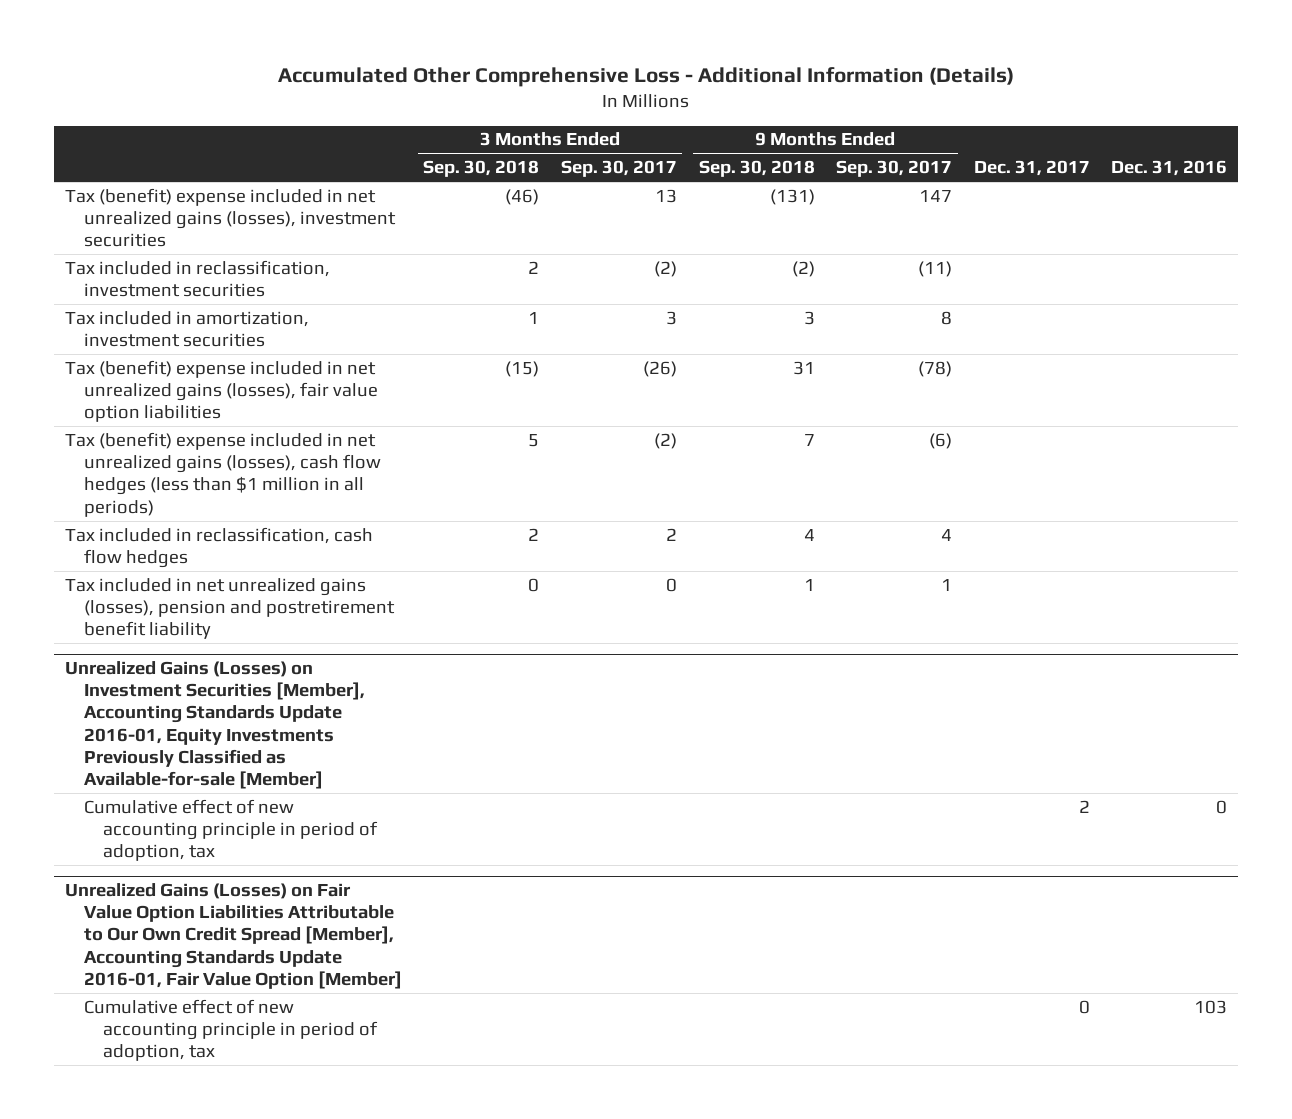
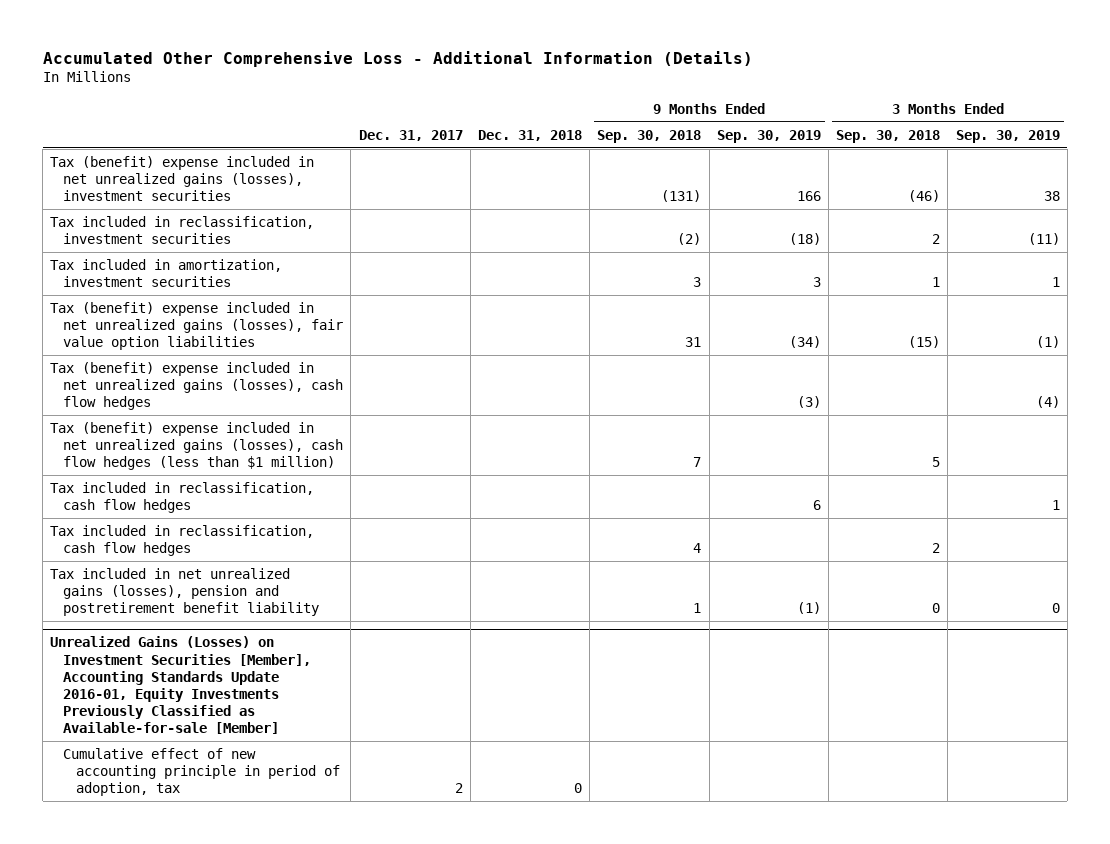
[560,160,677,178] Sep. 30, 2017 -> none
[836,160,953,178] Sep. 30, 2017 -> none
[1111,160,1228,177] Dec. 31, 2016 -> none
none -> [478,129,583,141] Dec. 31, 2018
none -> [716,129,821,143] Sep. 30, 2019
none -> [955,129,1060,143] Sep. 30, 2019
none -> [50,361,344,411] Tax (benefit) expense included in net unrealized gains (losses), cash flow hedges
[64,431,381,517] Tax (benefit) expense included in net unrealized gains (losses), cash flow hedges (less than $1 million in all periods) -> [50,421,344,471] Tax (benefit) expense included in net unrealized gains (losses), cash flow hedges (less than $1 million)
none -> [50,481,315,514] Tax included in reclassification, cash flow hedges
[64,883,402,989] Unrealized Gains (Losses) on Fair Value Option Liabilities Attributable to Our Own Credit Spread [Member], Accounting Standards Update 2016-01, Fair Value Option [Member] -> none
[83,998,378,1062] Cumulative effect of new accounting principle in period of adoption, tax -> none

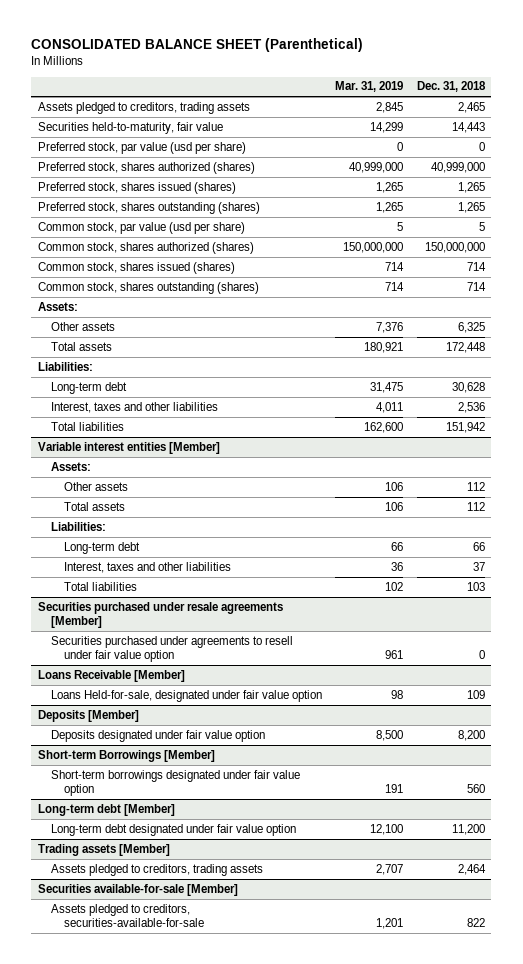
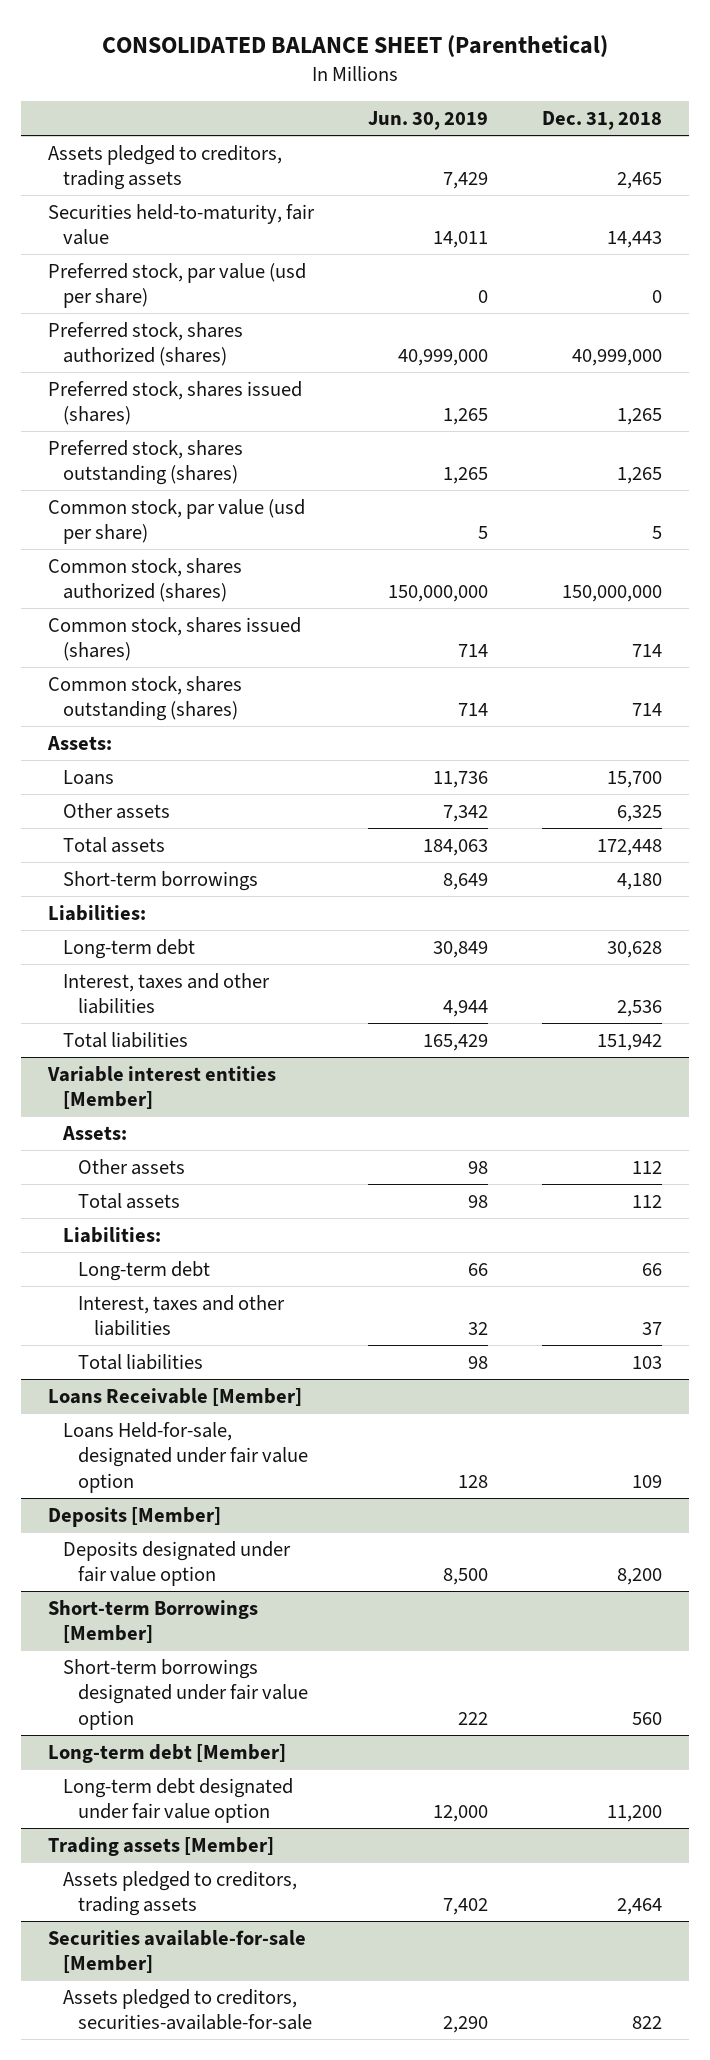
[335,81,404,93] Mar. 31, 2019 -> none
none -> [367,111,488,131] Jun. 30, 2019
none -> [63,769,115,785] Loans
none -> [63,870,259,891] Short-term borrowings
[38,601,284,629] Securities purchased under resale agreements [Member] -> none
[50,635,293,663] Securities purchased under agreements to resell under fair value option -> none

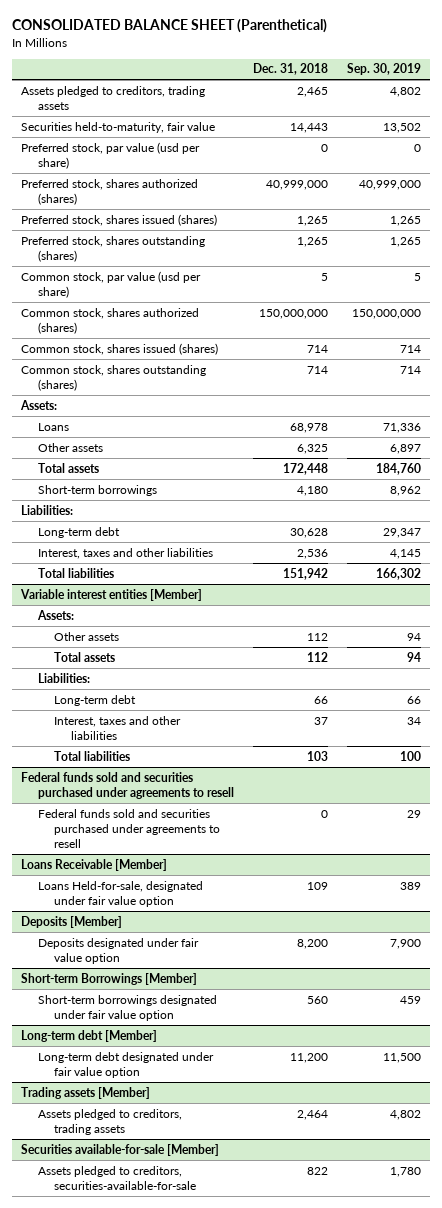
[367,111,488,131] Jun. 30, 2019 -> none
none -> [346,63,421,76] Sep. 30, 2019
[607,770,663,788] 15,700 -> [289,422,328,433] 68,978
none -> [21,771,234,799] Federal funds sold and securities purchased under agreements to resell
none -> [37,808,221,849] Federal funds sold and securities purchased under agreements to resell

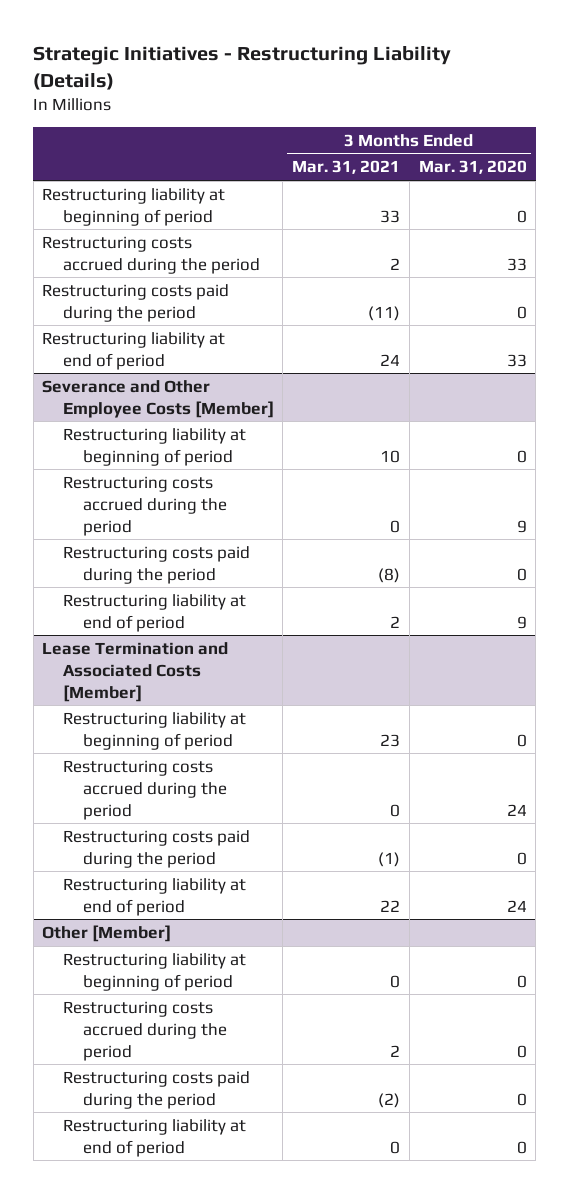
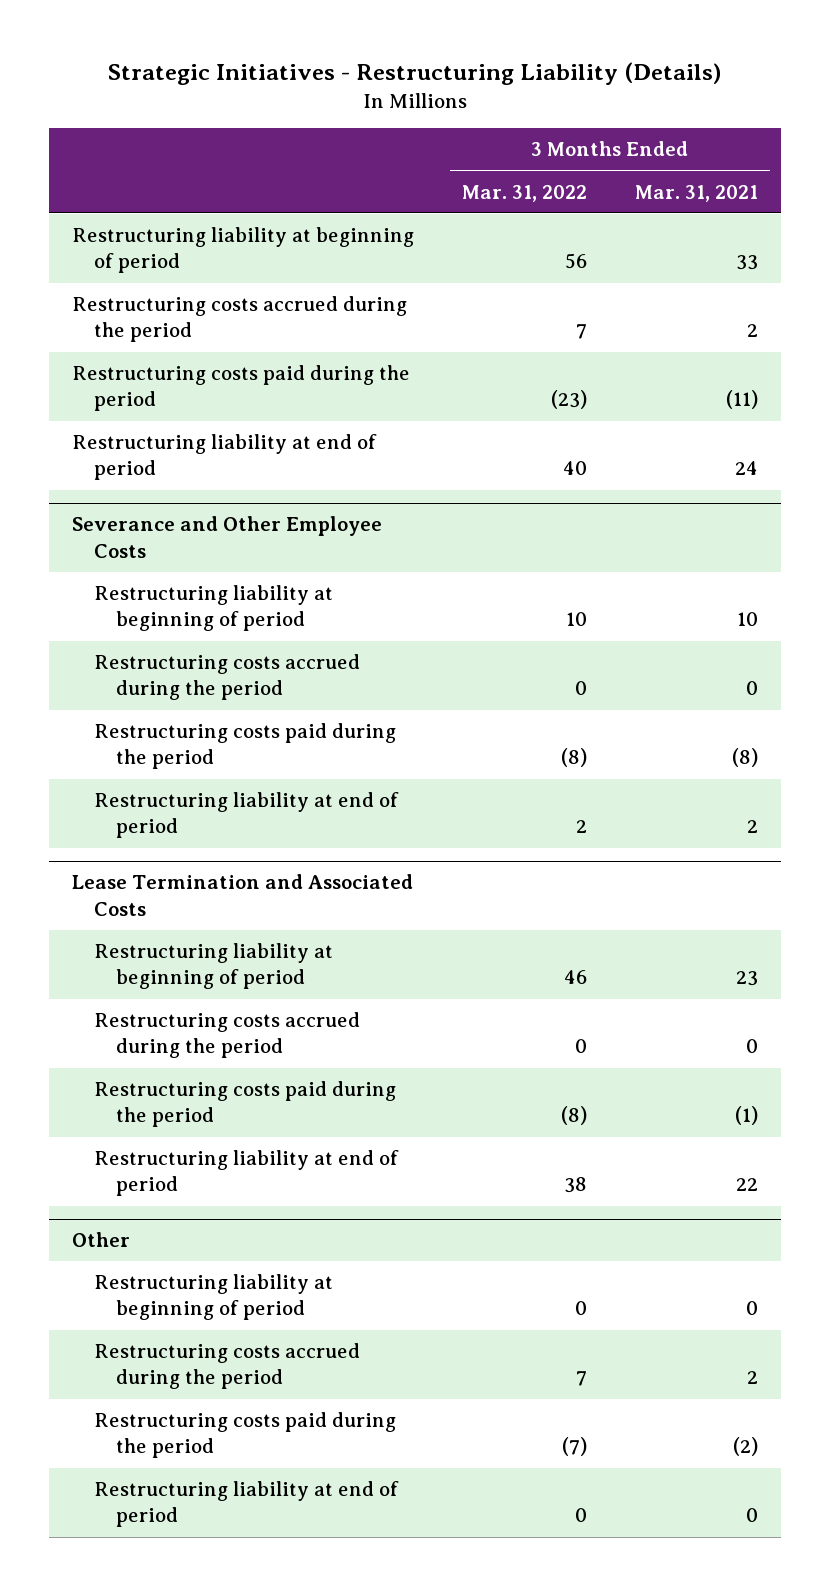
[418,160,527,175] Mar. 31, 2020 -> none
none -> [462,184,588,202] Mar. 31, 2022
[42,379,274,418] Severance and Other Employee Costs [Member] -> [72,516,383,558] Severance and Other Employee Costs
[42,641,229,702] Lease Termination and Associated Costs [Member] -> [72,874,414,916] Lease Termination and Associated Costs
[42,924,172,942] Other [Member] -> [72,1232,131,1248] Other

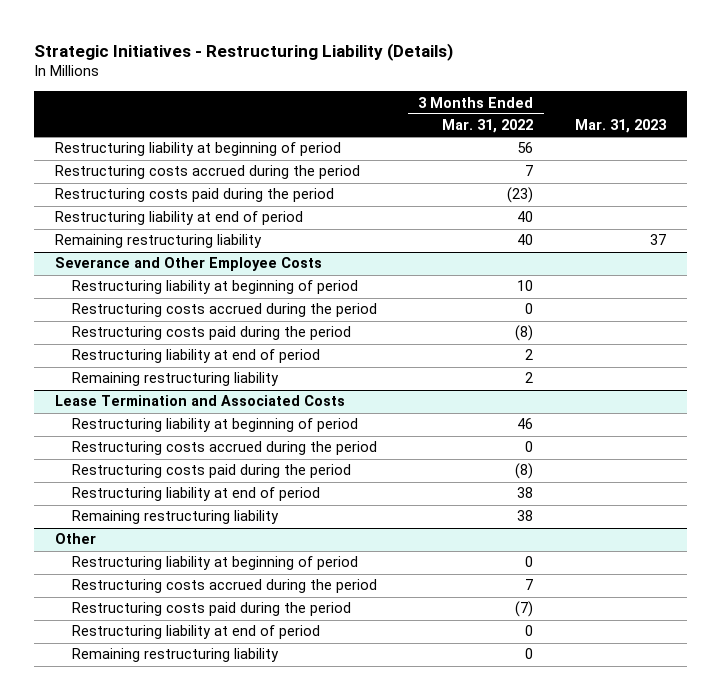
[634,184,758,202] Mar. 31, 2021 -> none
none -> [575,119,668,134] Mar. 31, 2023
none -> [54,234,262,249] Remaining restructuring liability
none -> [71,372,279,387] Remaining restructuring liability
none -> [71,510,279,525] Remaining restructuring liability
none -> [71,648,279,663] Remaining restructuring liability

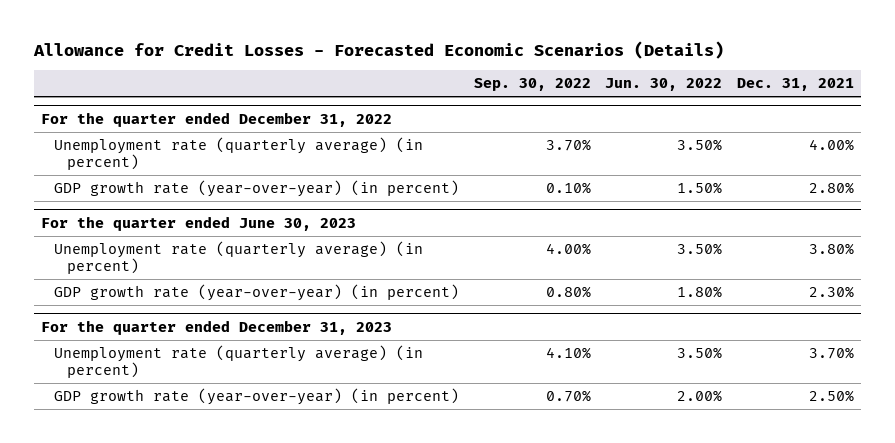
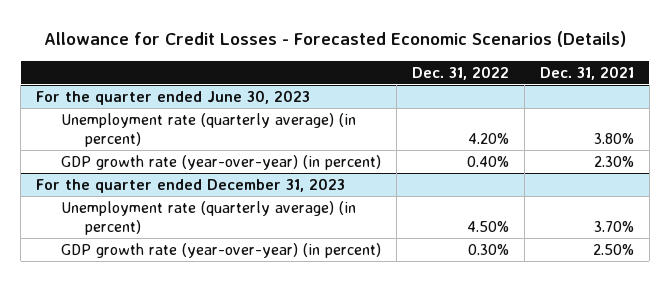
[473,78,591,92] Sep. 30, 2022 -> none
[605,78,723,92] Jun. 30, 2022 -> none
none -> [411,65,509,80] Dec. 31, 2022
[41,111,393,127] For the quarter ended December 31, 2022 -> none
[54,137,424,171] Unemployment rate (quarterly average) (in percent) -> none
[54,180,460,198] GDP growth rate (year-over-year) (in percent) -> none

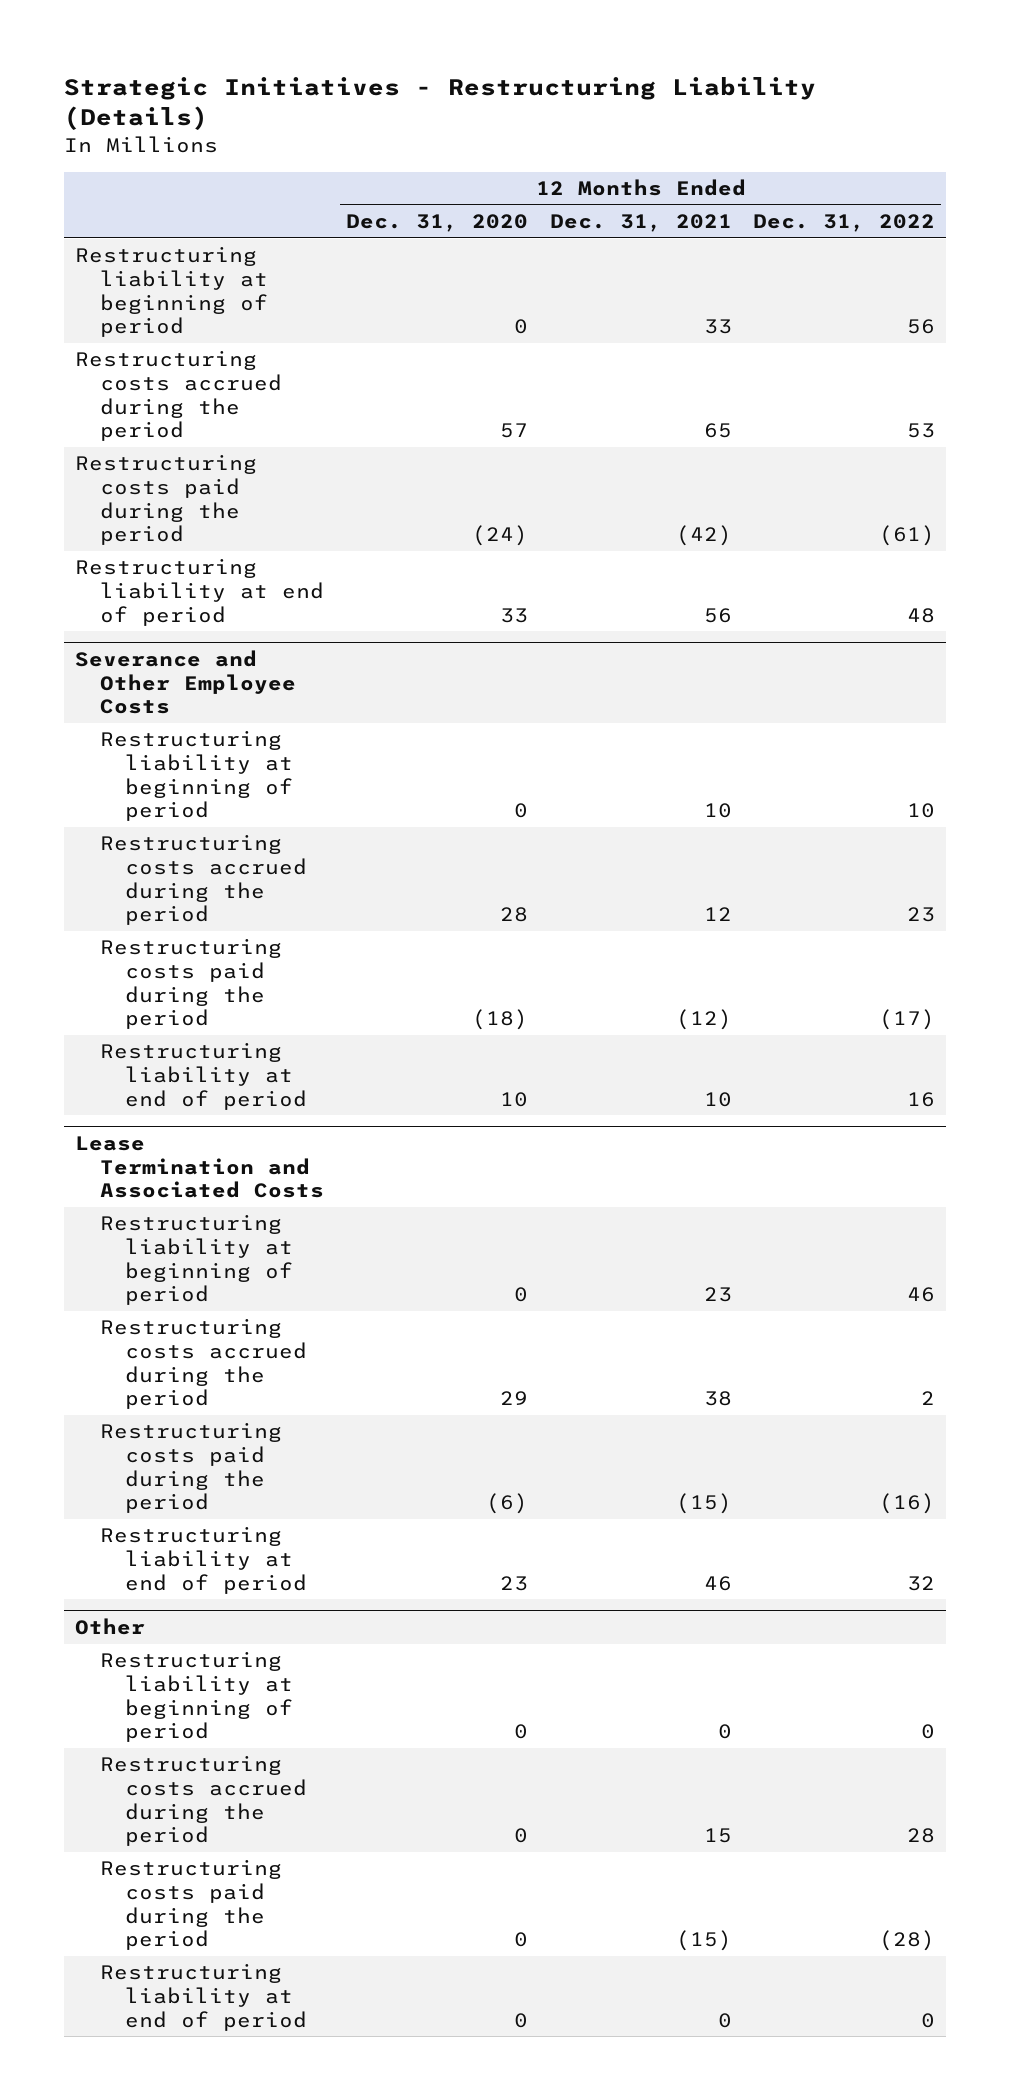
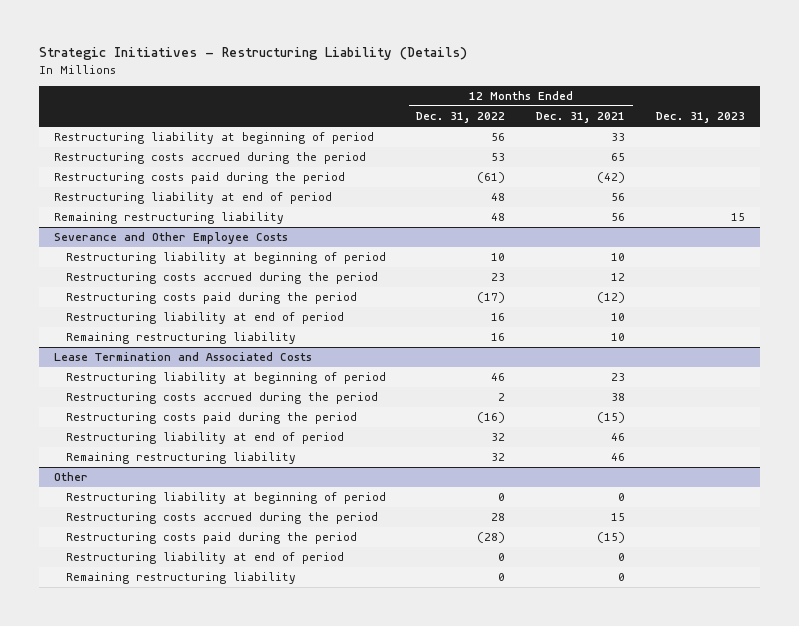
[345,214,528,233] Dec. 31, 2020 -> none
none -> [655,112,745,124] Dec. 31, 2023
none -> [54,212,285,225] Remaining restructuring liability
none -> [65,332,296,345] Remaining restructuring liability
none -> [65,452,296,465] Remaining restructuring liability
none -> [65,572,296,585] Remaining restructuring liability

